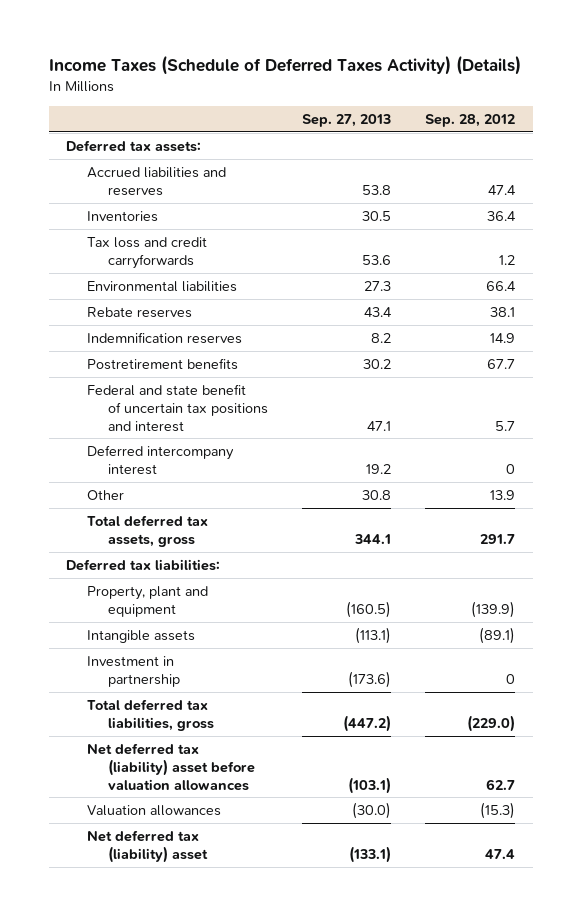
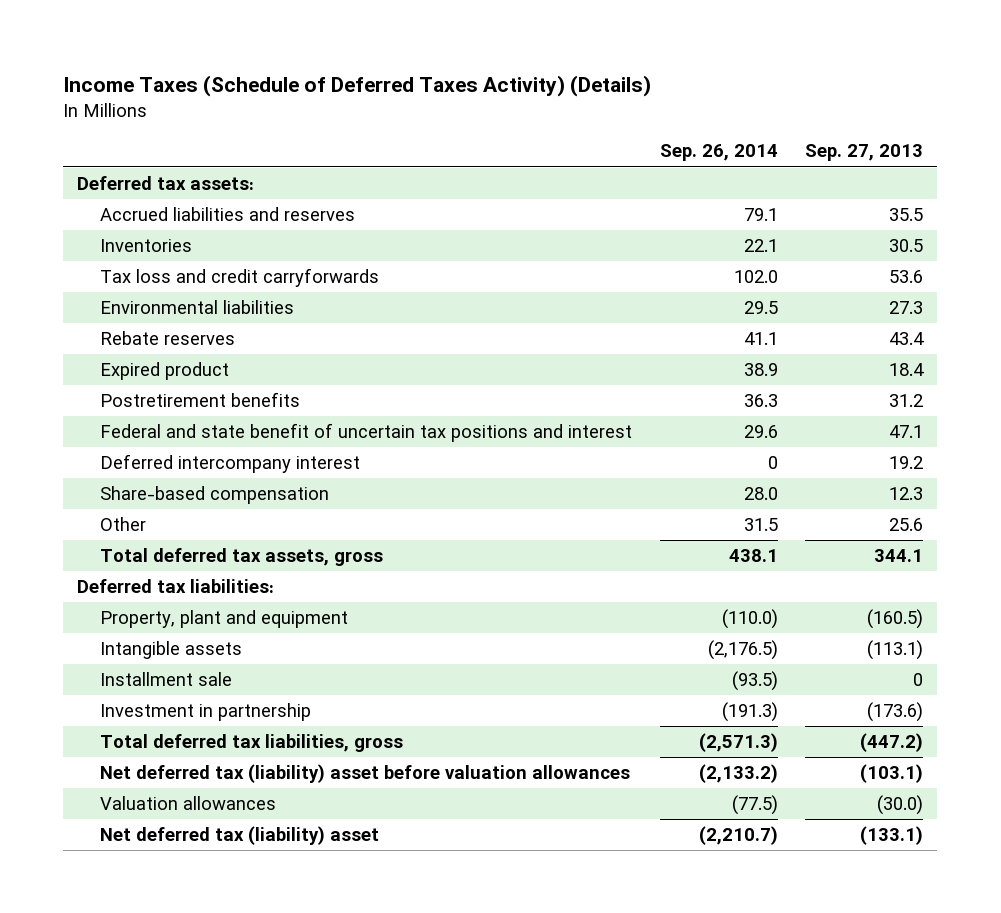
[425,113,516,127] Sep. 28, 2012 -> none
none -> [659,144,778,162] Sep. 26, 2014
[362,184,392,195] 53.8 -> [889,208,924,222] 35.5
[86,331,242,344] Indemnification reserves -> none
none -> [99,362,229,381] Expired product
[363,358,392,369] 30.2 -> [889,394,924,408] 31.2
none -> [99,486,329,505] Share-based compensation
[362,489,392,500] 30.8 -> [889,518,924,532] 25.6
none -> [99,672,232,687] Installment sale

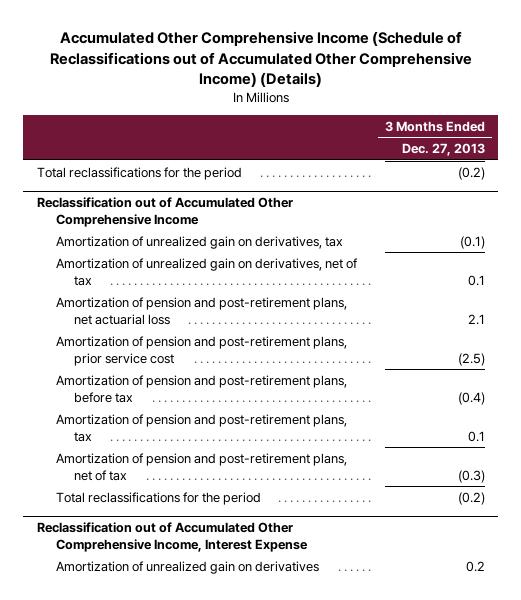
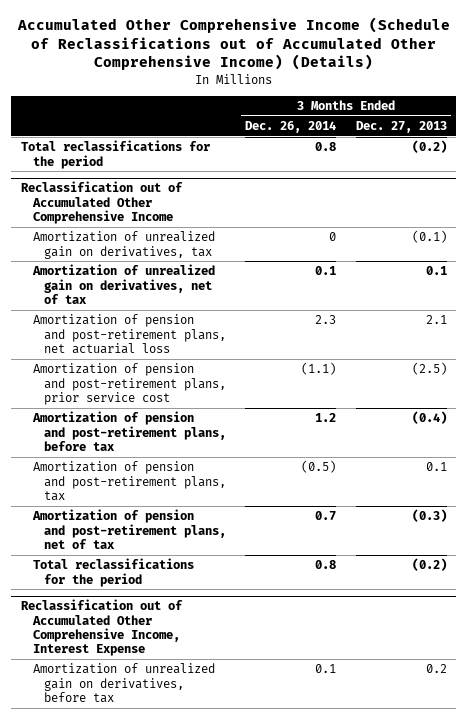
none -> [245,120,337,133] Dec. 26, 2014
[55,560,319,574] Amortization of unrealized gain on derivatives -> [32,663,215,703] Amortization of unrealized gain on derivatives, before tax

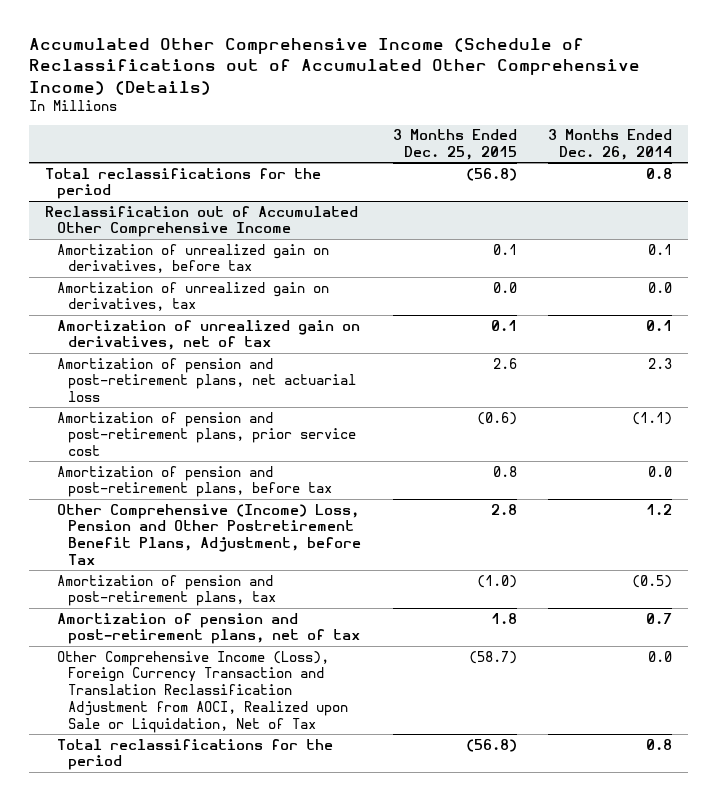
[355,120,447,133] Dec. 27, 2013 -> none
none -> [392,129,517,161] 3 Months Ended Dec. 25, 2015
none -> [56,243,329,274] Amortization of unrealized gain on derivatives, before tax
[329,232,337,242] 0 -> [648,281,673,293] 0.0
[315,413,337,423] 1.2 -> [648,465,673,477] 0.0
none -> [56,503,362,565] Other Comprehensive (Income) Loss, Pension and Other Postretirement Benefit Plans, Adjustment, before Tax
none -> [56,650,349,733] Other Comprehensive Income (Loss), Foreign Currency Transaction and Translation Reclassification Adjustment from AOCI, Realized upon Sale or Liquidation, Net of Tax
[20,599,183,657] Reclassification out of Accumulated Other Comprehensive Income, Interest Expense -> none
[32,663,215,703] Amortization of unrealized gain on derivatives, before tax -> none

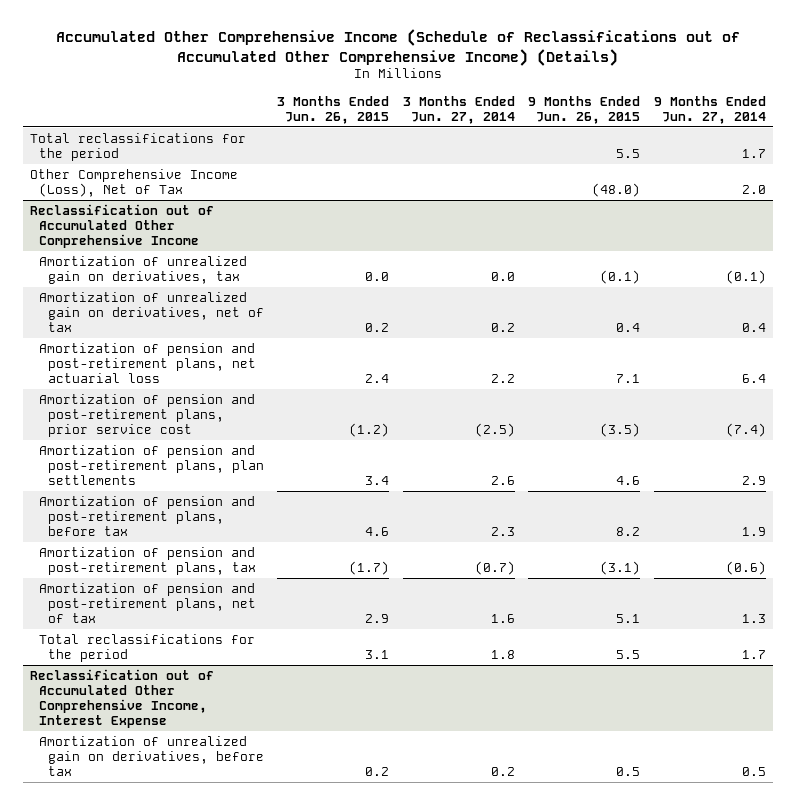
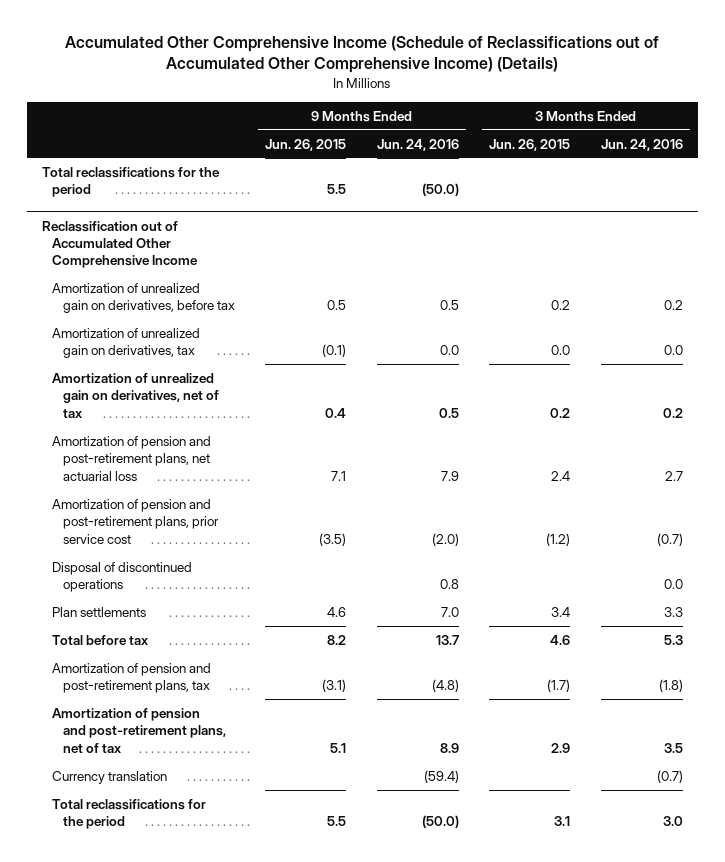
[402,95,515,124] 3 Months Ended Jun. 27, 2014 -> none
[653,95,766,124] 9 Months Ended Jun. 27, 2014 -> none
none -> [376,138,459,151] Jun. 24, 2016
none -> [600,138,683,151] Jun. 24, 2016
[29,168,238,197] Other Comprehensive Income (Loss), Net of Tax -> none
none -> [52,282,235,314] Amortization of unrealized gain on derivatives, before tax
none -> [52,561,193,593] Disposal of discontinued operations
[38,444,264,485] Amortization of pension and post-retirement plans, plan settlements -> [52,606,147,617] Plan settlements
[38,495,255,536] Amortization of pension and post-retirement plans, before tax -> [52,634,149,645] Total before tax
none -> [52,770,168,784] Currency translation
[29,668,214,729] Reclassification out of Accumulated Other Comprehensive Income, Interest Expense -> none
[38,735,264,776] Amortization of unrealized gain on derivatives, before tax -> none

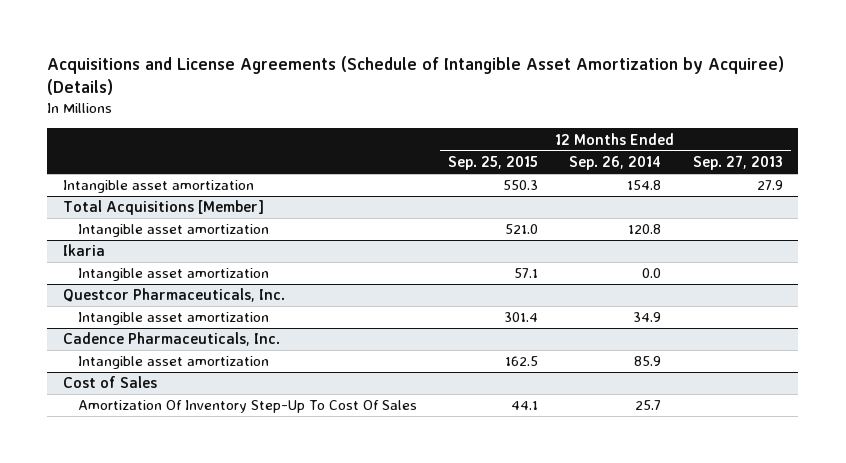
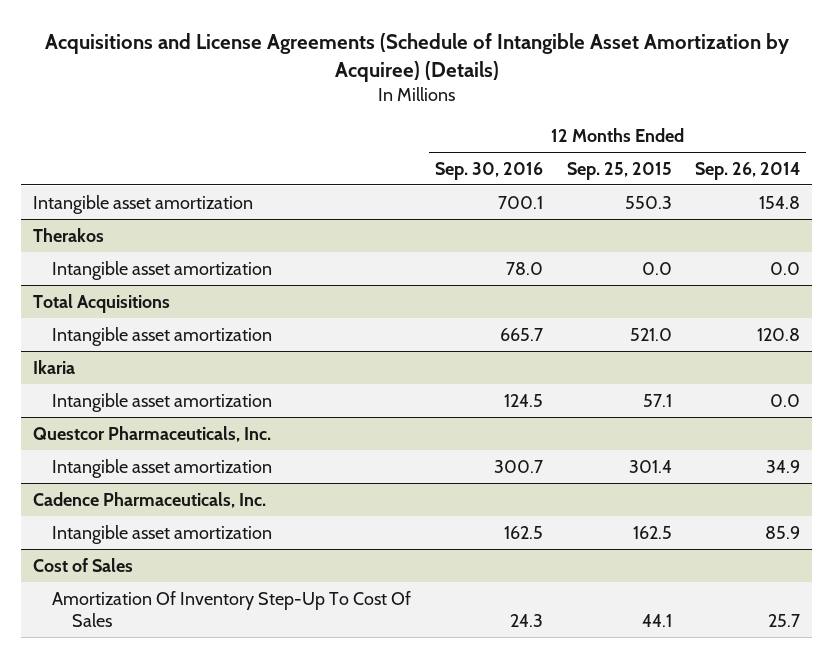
[692,154,783,170] Sep. 27, 2013 -> none
none -> [434,161,543,180] Sep. 30, 2016
none -> [32,227,104,242] Therakos
none -> [52,260,273,280] Intangible asset amortization
[63,200,265,216] Total Acquisitions [Member] -> [32,293,170,313] Total Acquisitions

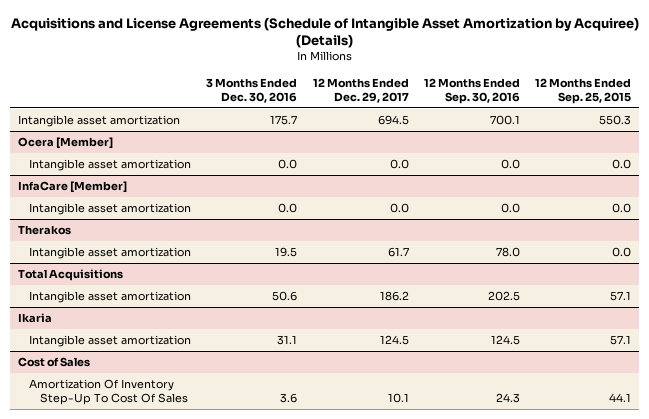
[695,161,801,180] Sep. 26, 2014 -> none
none -> [206,77,298,103] 3 Months Ended Dec. 30, 2016
none -> [312,77,409,103] 12 Months Ended Dec. 29, 2017
none -> [18,137,114,150] Ocera [Member]
none -> [29,159,192,172] Intangible asset amortization
none -> [18,181,128,194] InfaCare [Member]
none -> [29,203,192,216] Intangible asset amortization
[499,327,543,341] 665.7 -> [488,291,521,302] 202.5
[629,327,672,341] 521.0 -> [610,291,632,302] 57.1
[32,425,271,442] Questcor Pharmaceuticals, Inc. -> none
[52,458,273,478] Intangible asset amortization -> none
[32,491,266,508] Cadence Pharmaceuticals, Inc. -> none
[52,524,273,544] Intangible asset amortization -> none

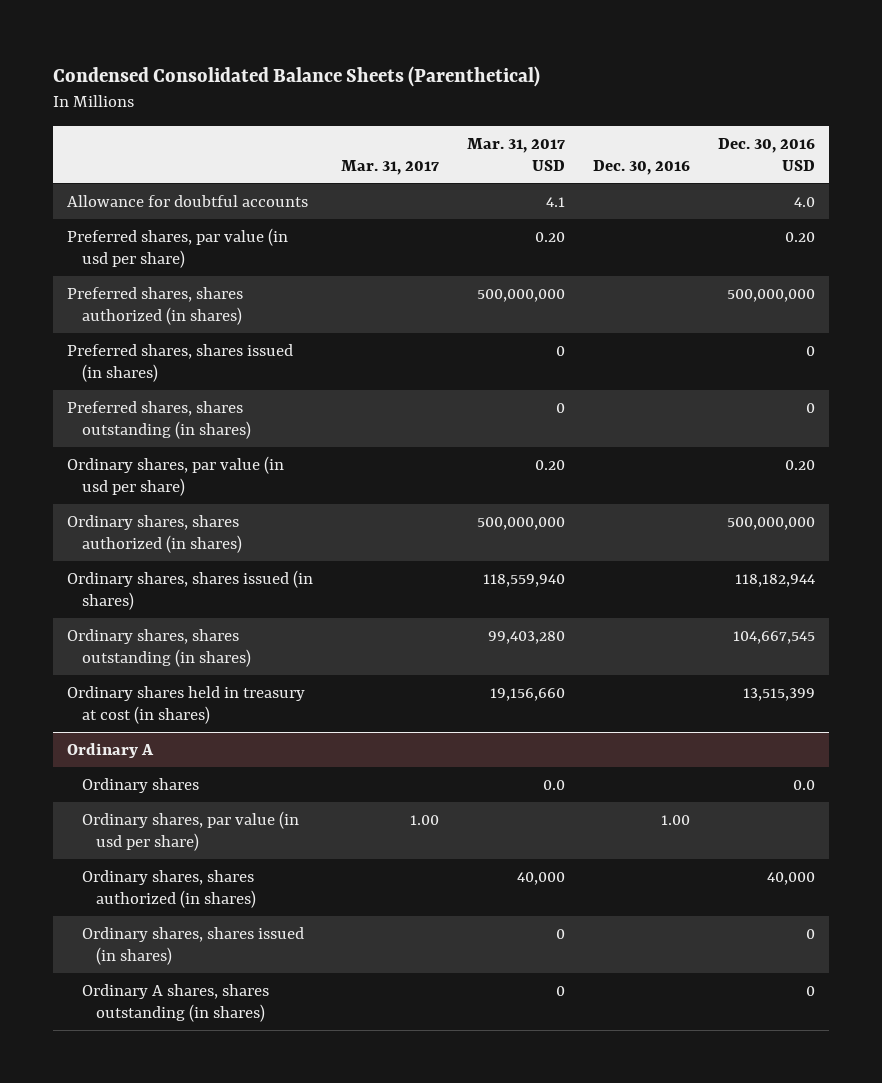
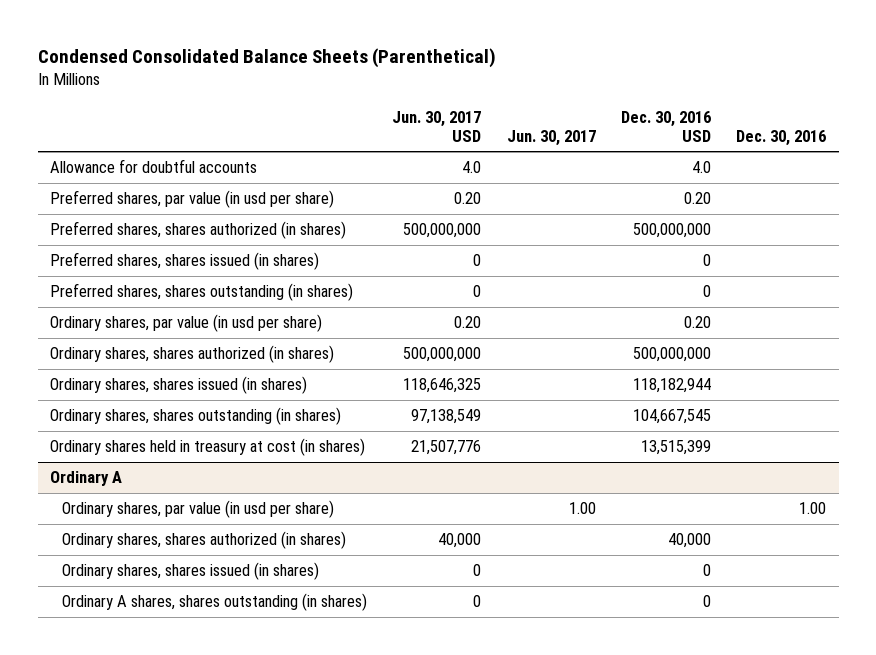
[340,159,439,175] Mar. 31, 2017 -> none
[466,137,565,171] Mar. 31, 2017 USD -> none
none -> [392,110,482,143] Jun. 30, 2017 USD
none -> [506,130,596,147] Jun. 30, 2017
[81,777,199,793] Ordinary shares -> none

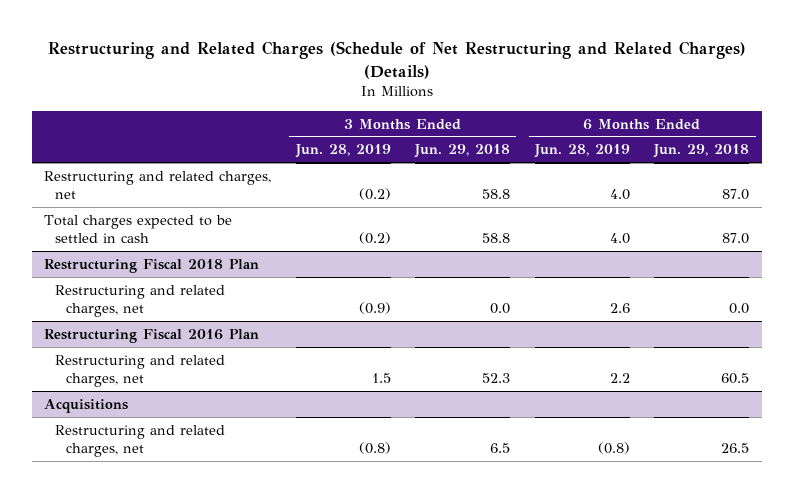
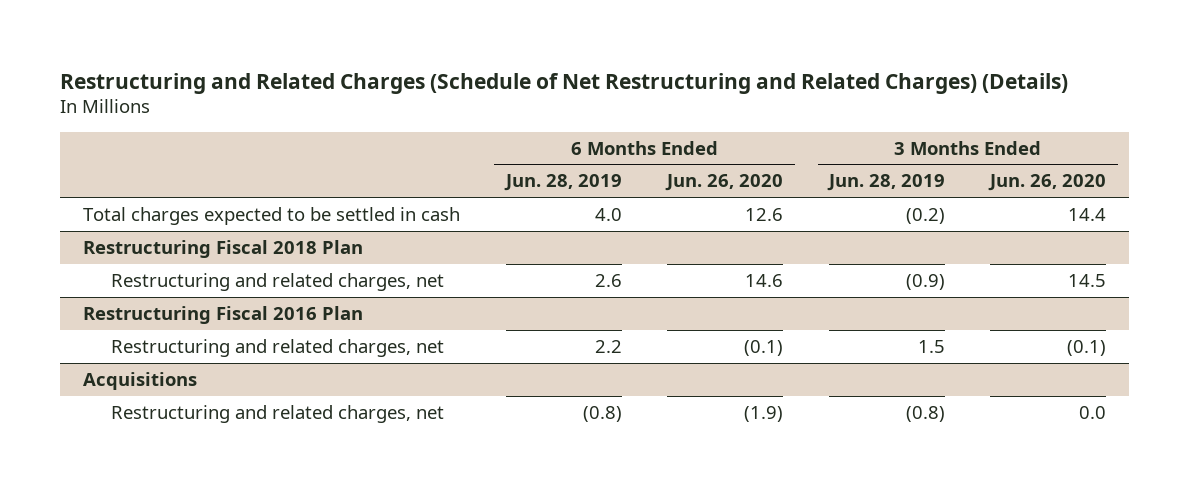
[414,144,511,159] Jun. 29, 2018 -> none
[653,144,750,159] Jun. 29, 2018 -> none
none -> [665,174,784,192] Jun. 26, 2020
none -> [988,174,1107,192] Jun. 26, 2020
[44,170,272,200] Restructuring and related charges, net -> none

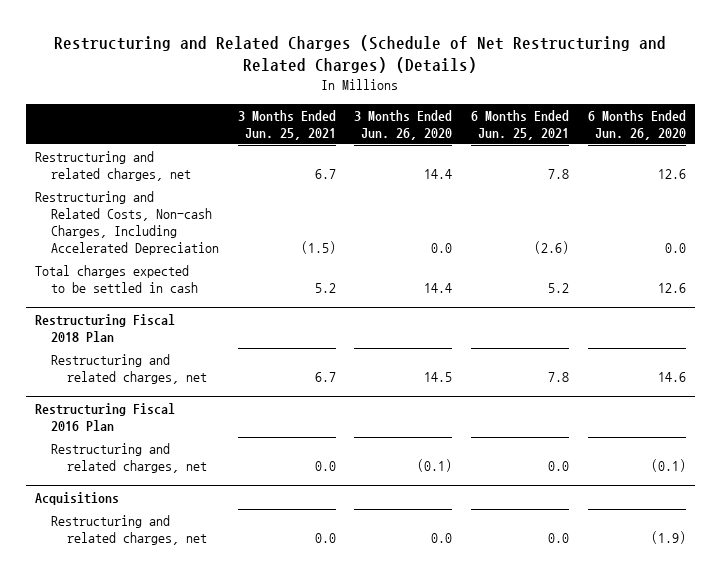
[503,174,622,192] Jun. 28, 2019 -> none
[826,174,945,192] Jun. 28, 2019 -> none
none -> [237,109,336,140] 3 Months Ended Jun. 25, 2021
none -> [471,109,570,140] 6 Months Ended Jun. 25, 2021
none -> [35,151,192,182] Restructuring and related charges, net
none -> [35,191,220,255] Restructuring and Related Costs, Non-cash Charges, Including Accelerated Depreciation

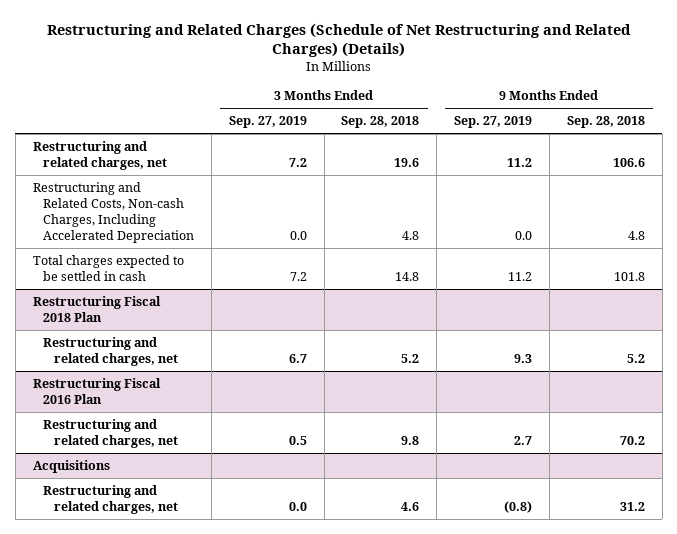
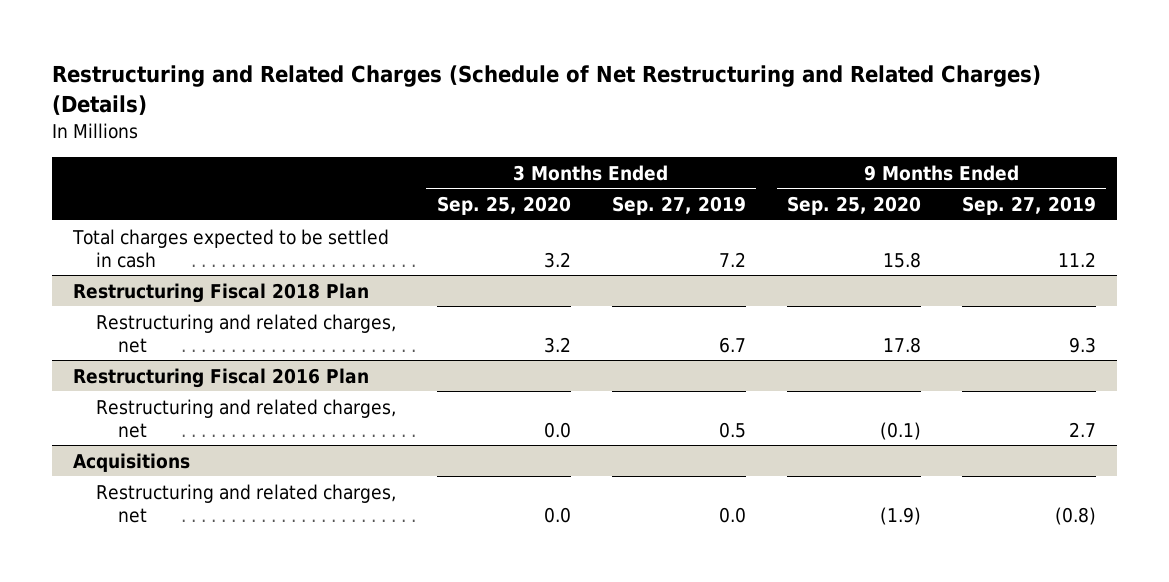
[341,116,420,129] Sep. 28, 2018 -> none
[566,116,645,129] Sep. 28, 2018 -> none
none -> [436,196,571,216] Sep. 25, 2020
none -> [786,196,921,216] Sep. 25, 2020
[32,140,168,171] Restructuring and related charges, net -> none
[32,181,195,244] Restructuring and Related Costs, Non-cash Charges, Including Accelerated Depreciation -> none

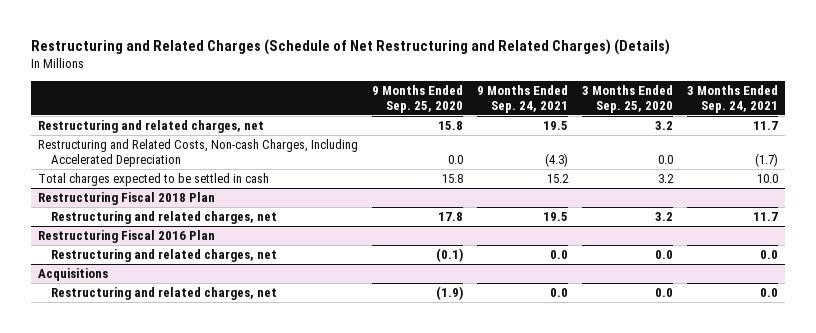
[611,196,746,216] Sep. 27, 2019 -> none
[962,196,1097,216] Sep. 27, 2019 -> none
none -> [476,84,568,114] 9 Months Ended Sep. 24, 2021
none -> [686,84,778,114] 3 Months Ended Sep. 24, 2021
none -> [37,119,264,133] Restructuring and related charges, net
none -> [37,138,358,168] Restructuring and Related Costs, Non-cash Charges, Including Accelerated Depreciation

